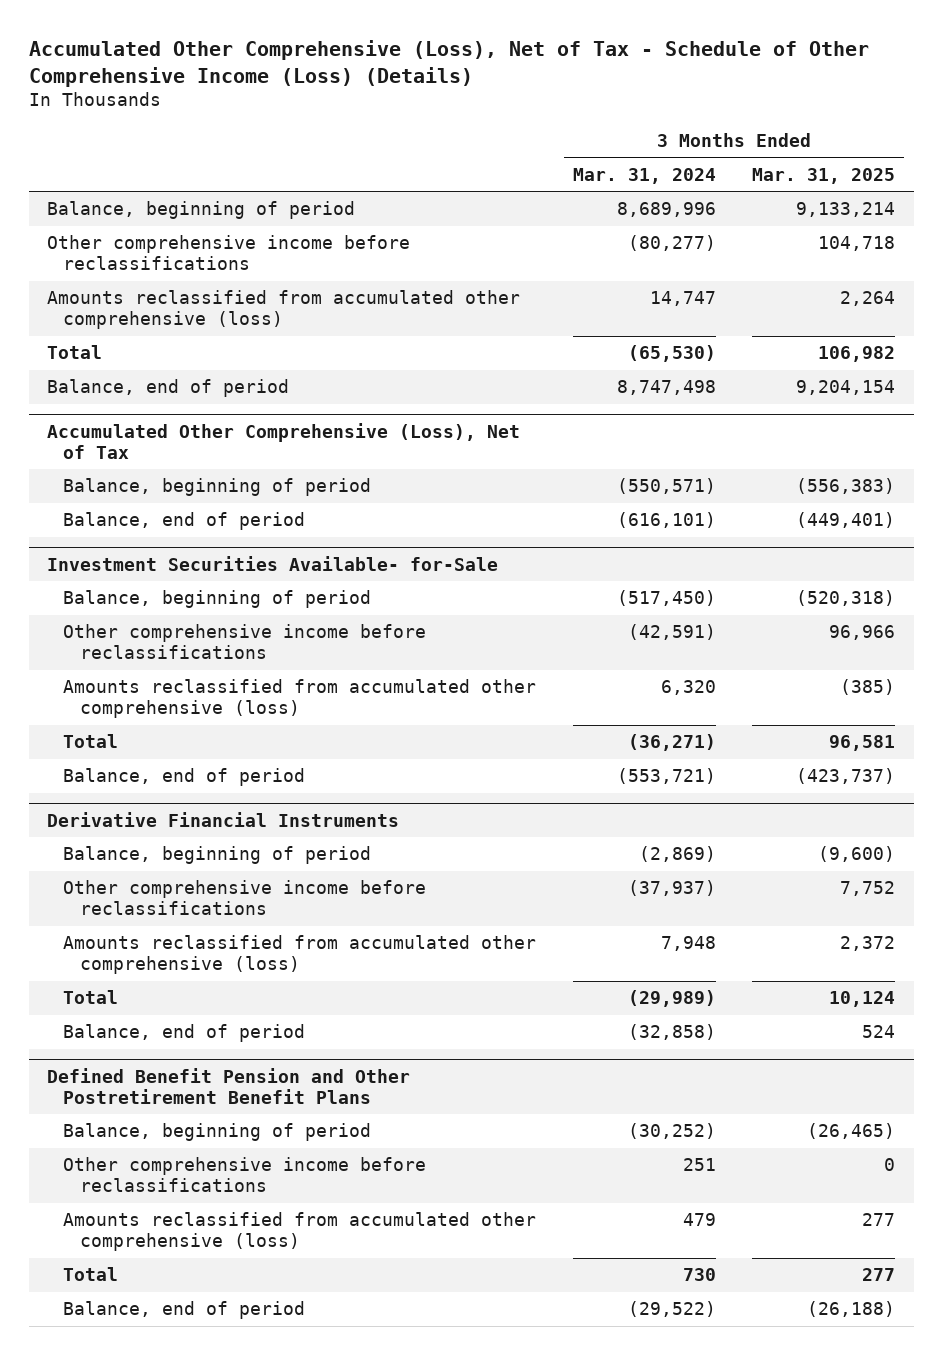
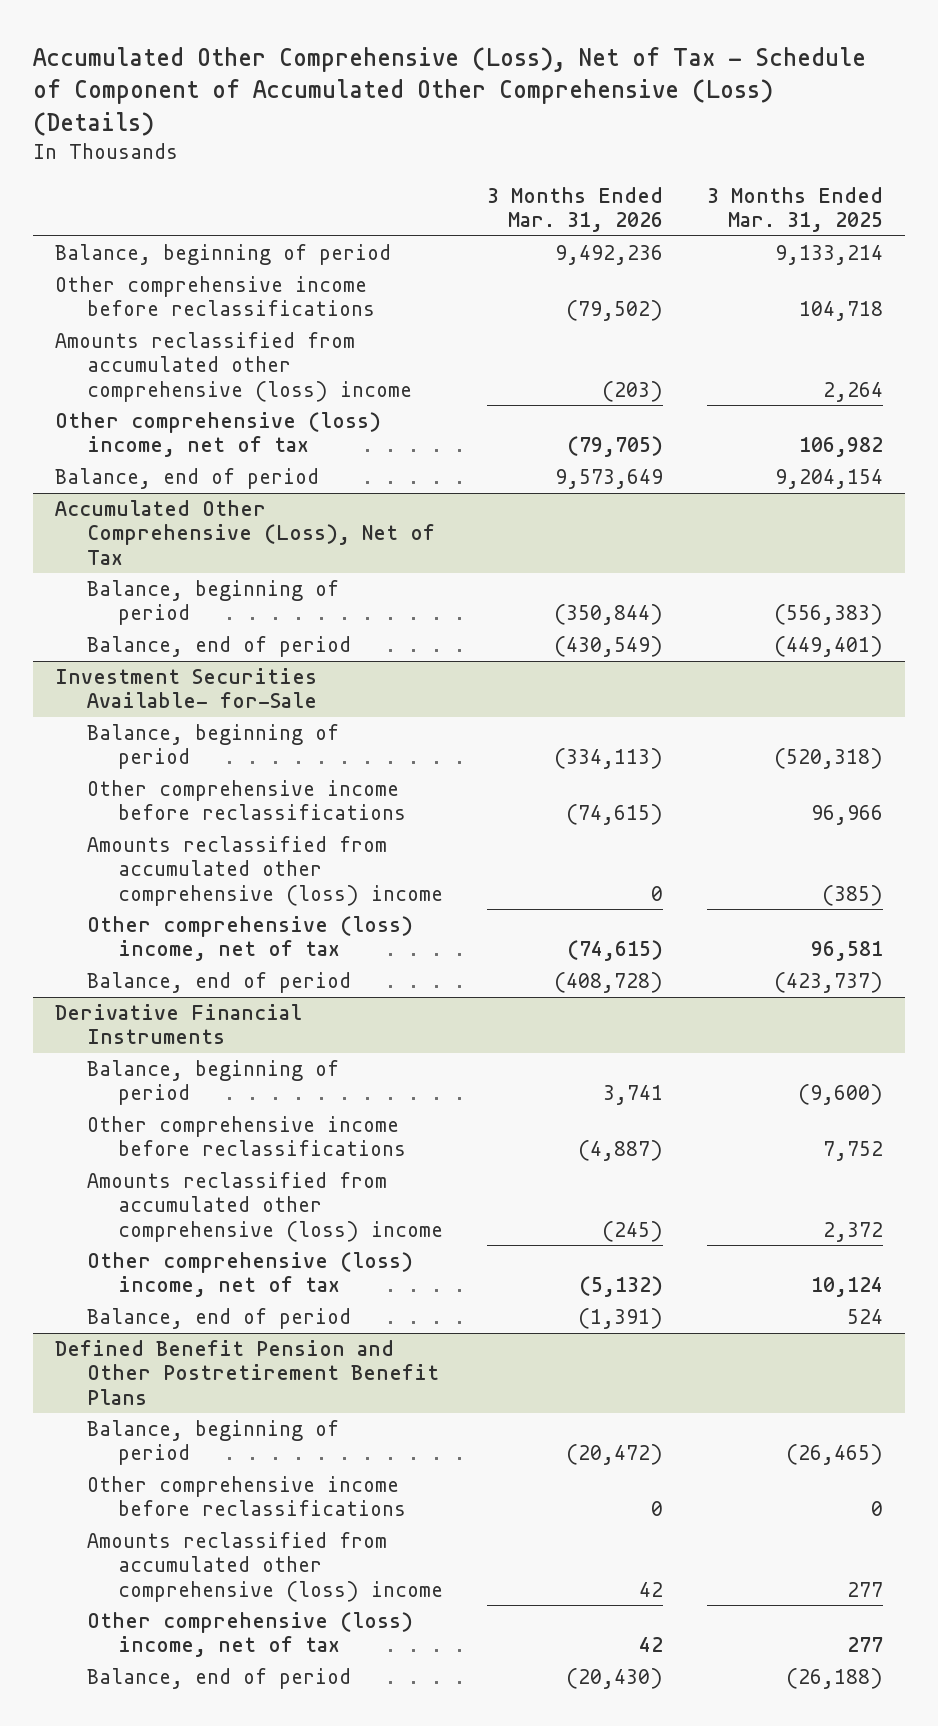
[28,39,869,87] Accumulated Other Comprehensive (Loss), Net of Tax - Schedule of Other Comprehensive Income (Loss) (Details) -> [33,46,867,136] Accumulated Other Comprehensive (Loss), Net of Tax - Schedule of Component of Accumulated Other Comprehensive (Loss) (Details)
[572,167,716,184] Mar. 31, 2024 -> none
none -> [487,186,664,233] 3 Months Ended Mar. 31, 2026
[47,290,521,330] Amounts reclassified from accumulated other comprehensive (loss) -> [55,332,412,402] Amounts reclassified from accumulated other comprehensive (loss) income
[47,345,103,360] Total -> [55,412,382,458] Other comprehensive (loss) income, net of tax
[63,679,537,719] Amounts reclassified from accumulated other comprehensive (loss) -> [86,836,444,906] Amounts reclassified from accumulated other comprehensive (loss) income
[63,734,119,749] Total -> [86,916,413,962] Other comprehensive (loss) income, net of tax
[63,935,537,975] Amounts reclassified from accumulated other comprehensive (loss) -> [86,1172,444,1242] Amounts reclassified from accumulated other comprehensive (loss) income
[63,990,119,1005] Total -> [86,1252,413,1298] Other comprehensive (loss) income, net of tax
[63,1212,537,1252] Amounts reclassified from accumulated other comprehensive (loss) -> [86,1532,444,1602] Amounts reclassified from accumulated other comprehensive (loss) income
[63,1267,119,1282] Total -> [86,1612,413,1658] Other comprehensive (loss) income, net of tax

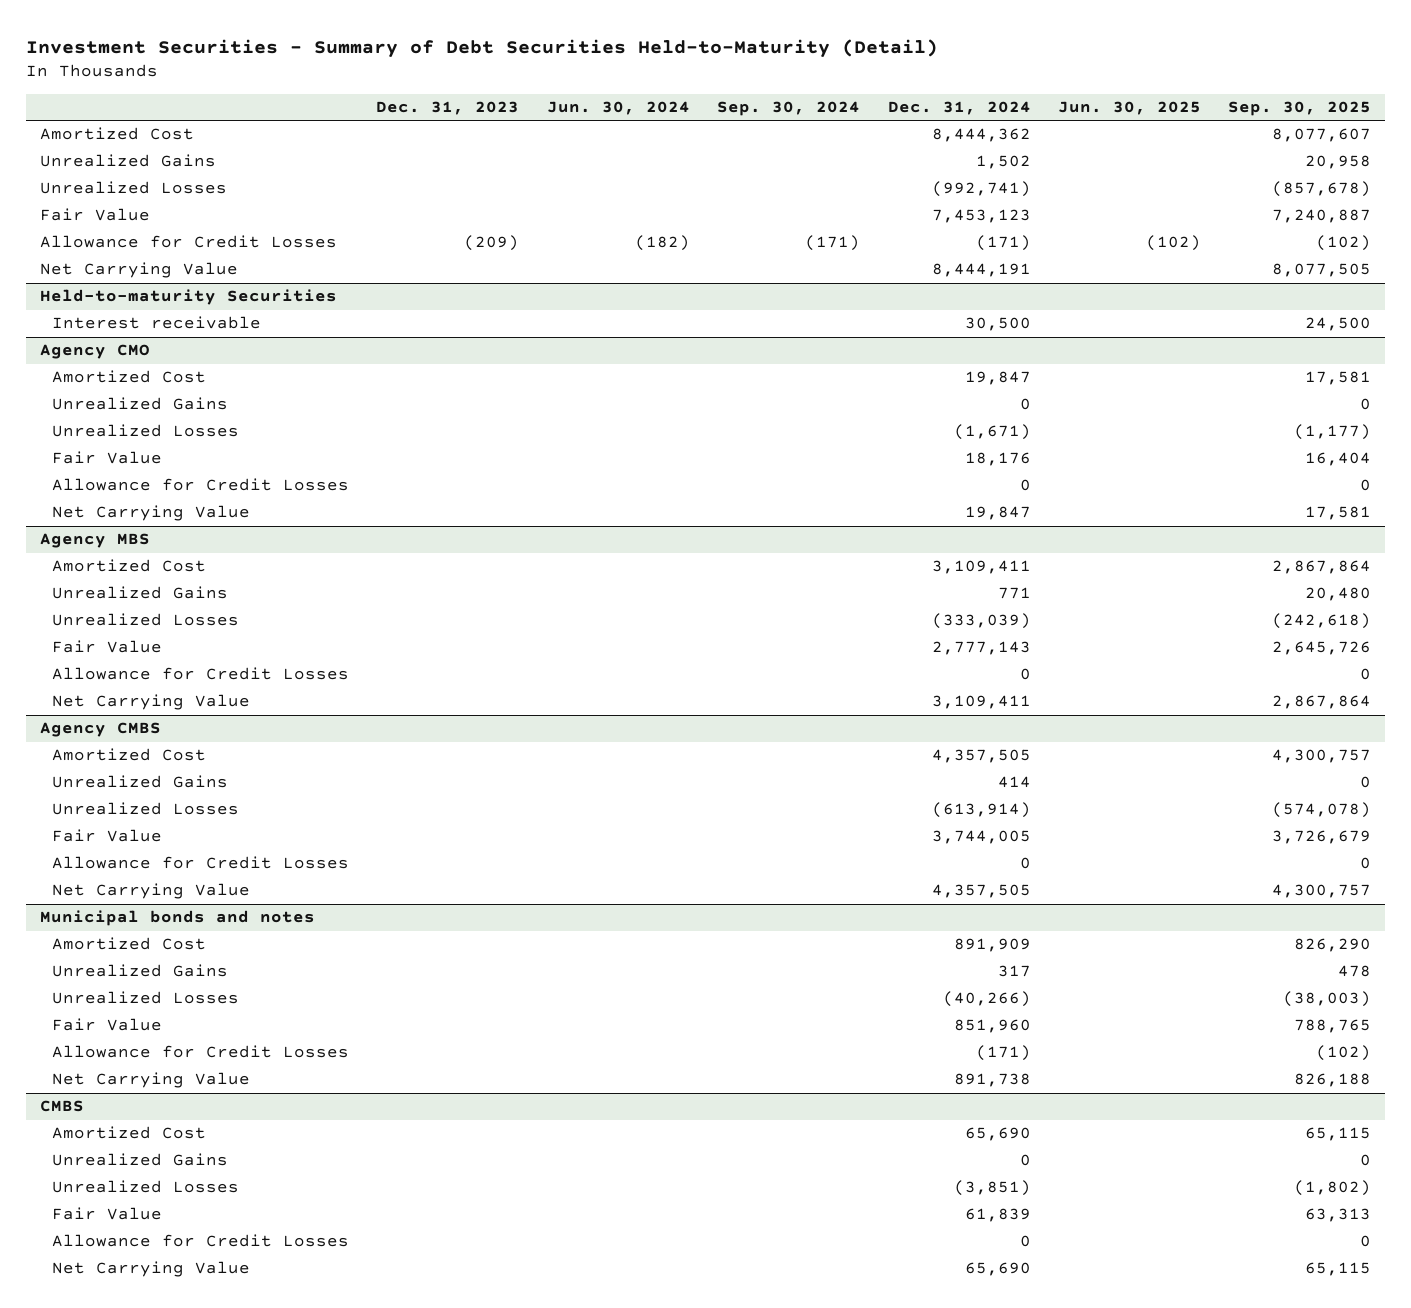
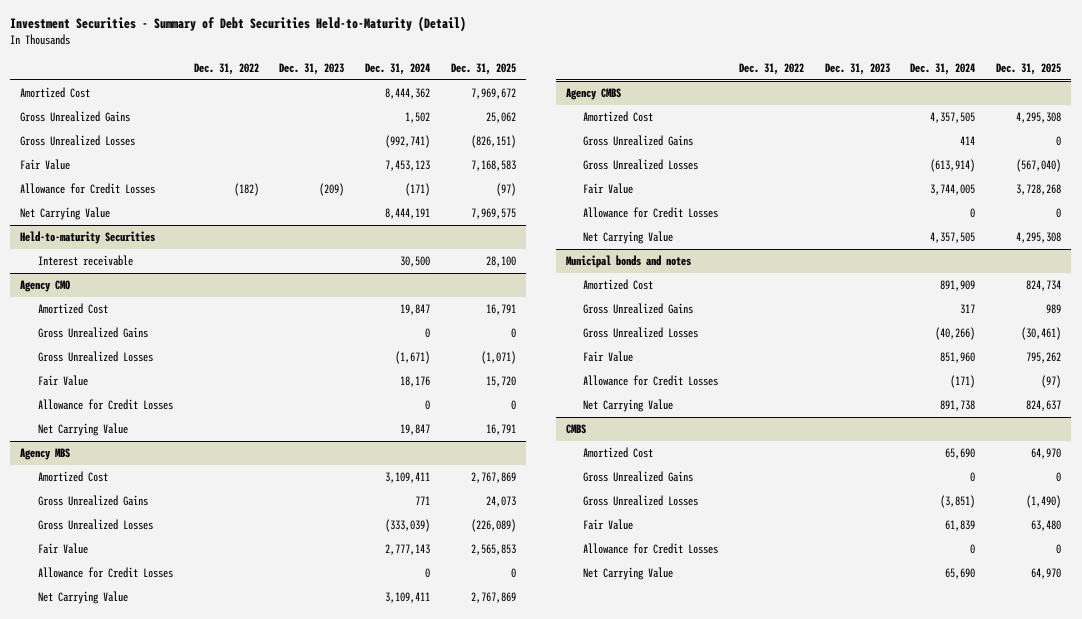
[546,101,690,116] Jun. 30, 2024 -> none
[717,101,861,117] Sep. 30, 2024 -> none
[1058,101,1202,116] Jun. 30, 2025 -> none
[1228,101,1372,117] Sep. 30, 2025 -> none
none -> [193,63,259,76] Dec. 31, 2022
none -> [450,63,516,76] Dec. 31, 2025
[39,154,216,168] Unrealized Gains -> [20,111,131,123] Gross Unrealized Gains
[39,181,227,195] Unrealized Losses -> [20,135,136,147] Gross Unrealized Losses
[52,397,229,411] Unrealized Gains -> [37,327,148,339] Gross Unrealized Gains
[52,424,240,438] Unrealized Losses -> [37,351,153,363] Gross Unrealized Losses
[52,586,229,600] Unrealized Gains -> [37,495,148,507] Gross Unrealized Gains
[52,613,240,627] Unrealized Losses -> [37,519,153,531] Gross Unrealized Losses
[52,775,229,789] Unrealized Gains -> [583,135,694,147] Gross Unrealized Gains
[52,802,240,816] Unrealized Losses -> [583,159,699,171] Gross Unrealized Losses
[52,964,229,978] Unrealized Gains -> [583,303,694,315] Gross Unrealized Gains
[52,991,240,1005] Unrealized Losses -> [583,327,699,339] Gross Unrealized Losses
[52,1153,229,1167] Unrealized Gains -> [583,471,694,483] Gross Unrealized Gains
[52,1180,240,1194] Unrealized Losses -> [583,495,699,507] Gross Unrealized Losses

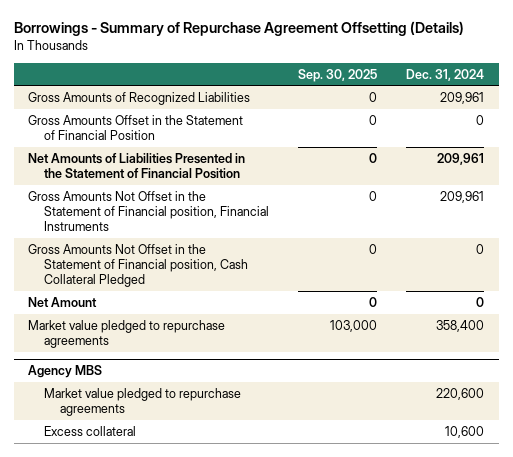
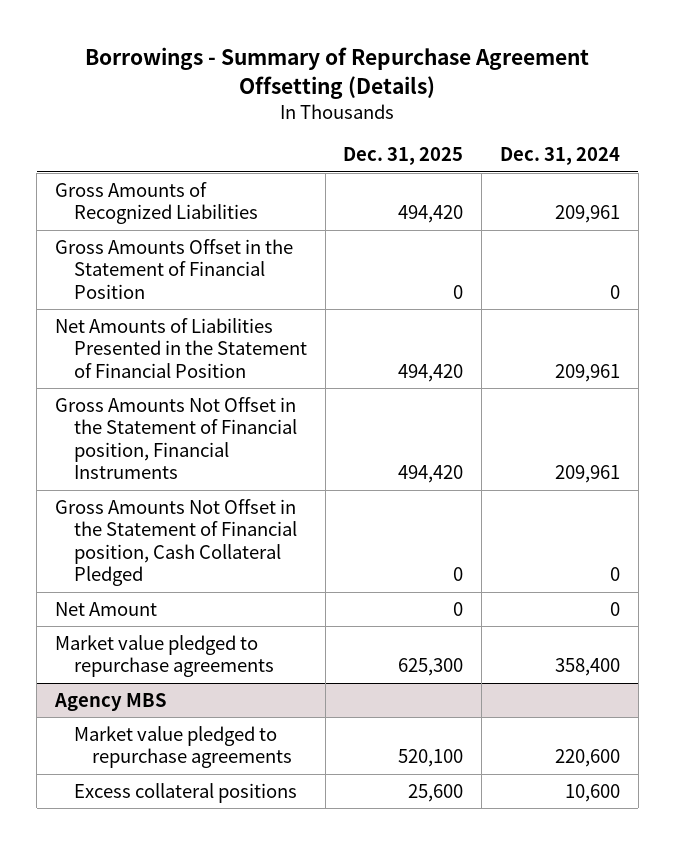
[298,68,378,82] Sep. 30, 2025 -> none
none -> [343,147,464,166] Dec. 31, 2025
[43,425,136,436] Excess collateral -> [73,782,297,803] Excess collateral positions

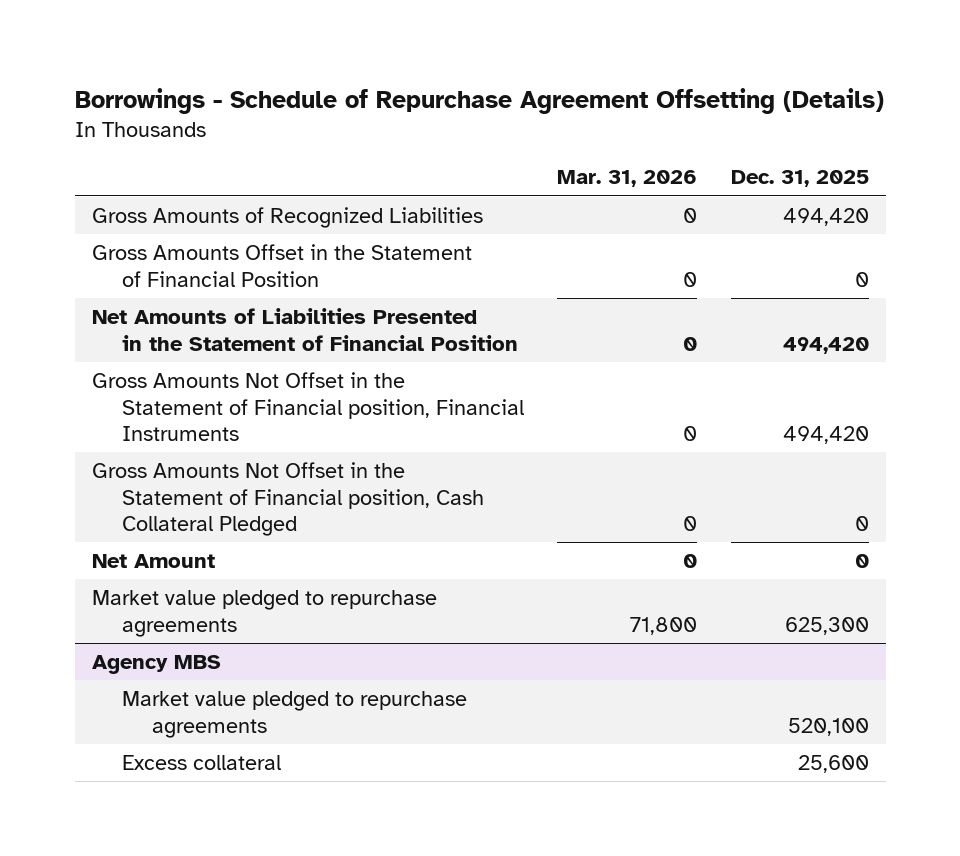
[85,47,590,99] Borrowings - Summary of Repurchase Agreement Offsetting (Details) -> [74,88,884,115] Borrowings - Schedule of Repurchase Agreement Offsetting (Details)
[499,147,620,166] Dec. 31, 2024 -> none
none -> [557,170,698,188] Mar. 31, 2026
[73,782,297,803] Excess collateral positions -> [121,754,281,770] Excess collateral

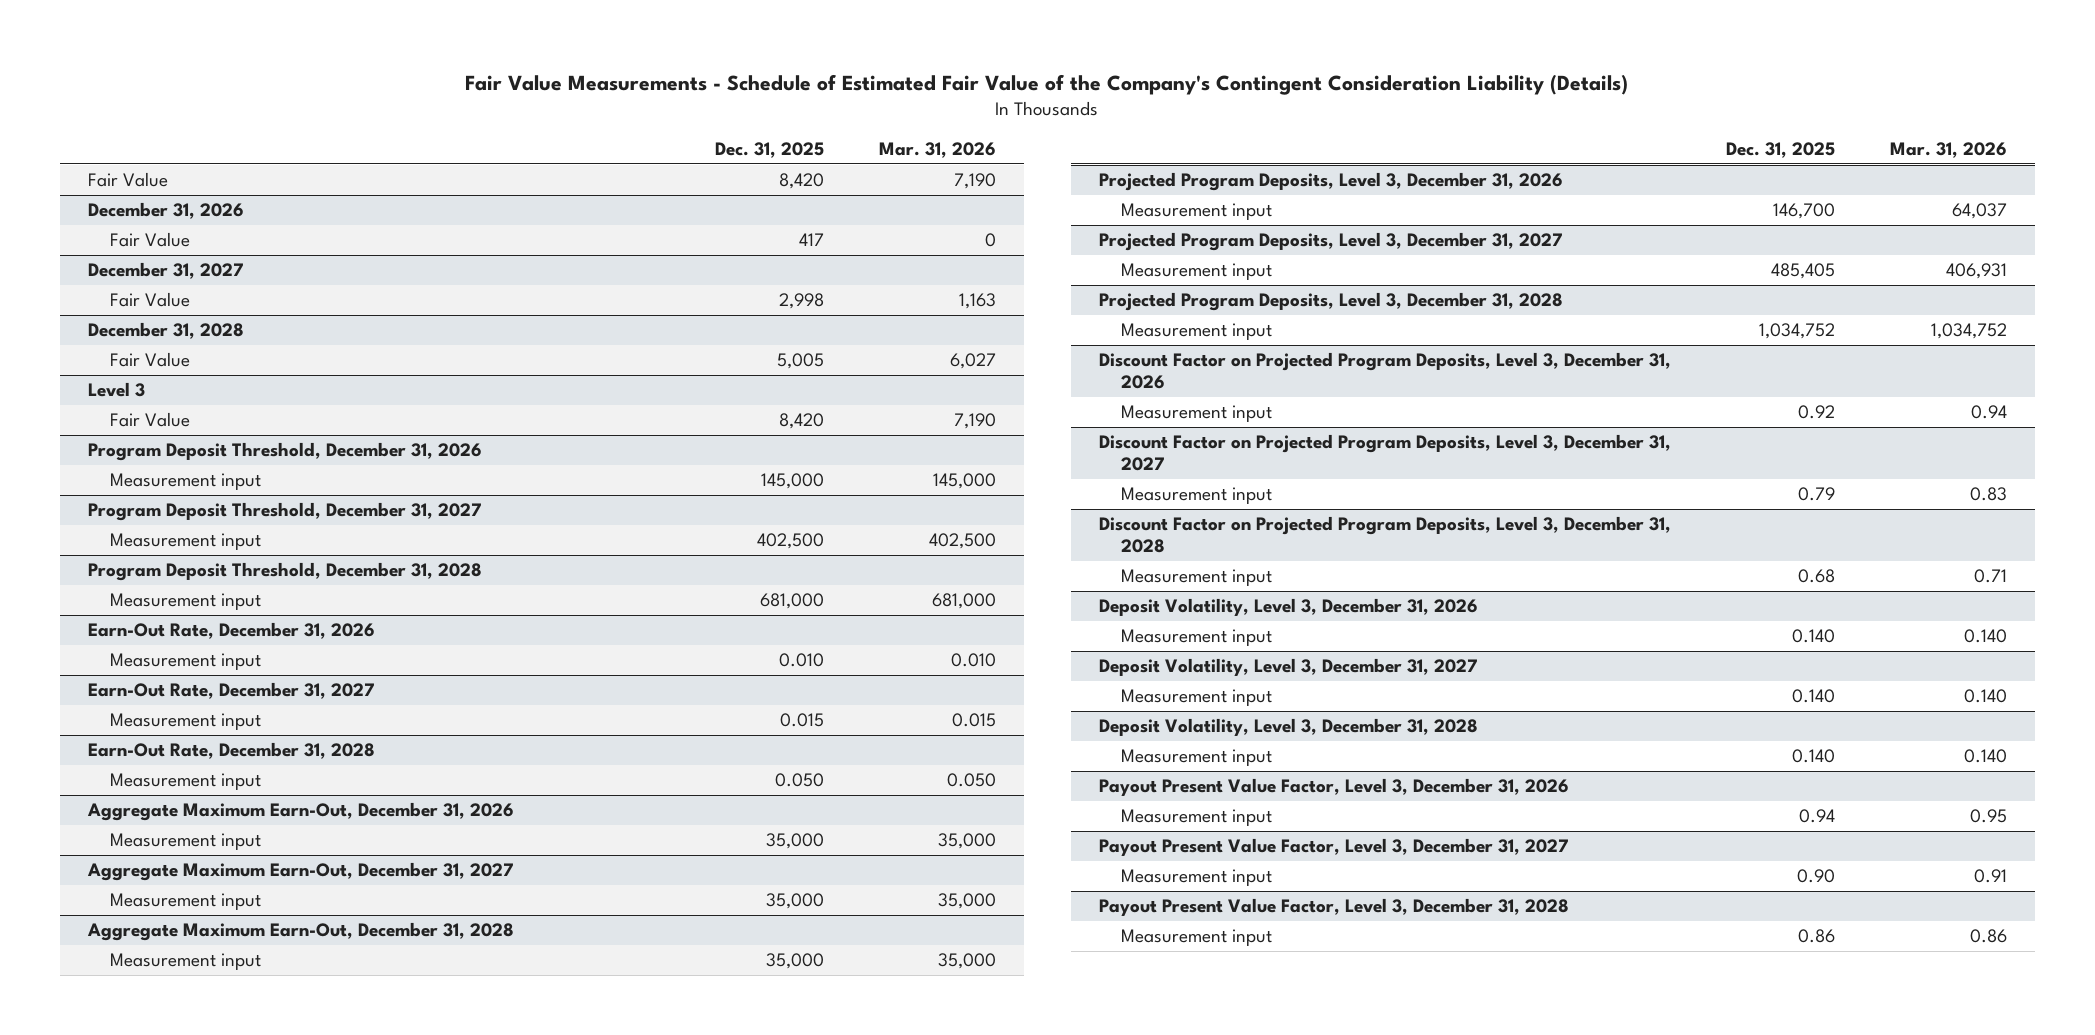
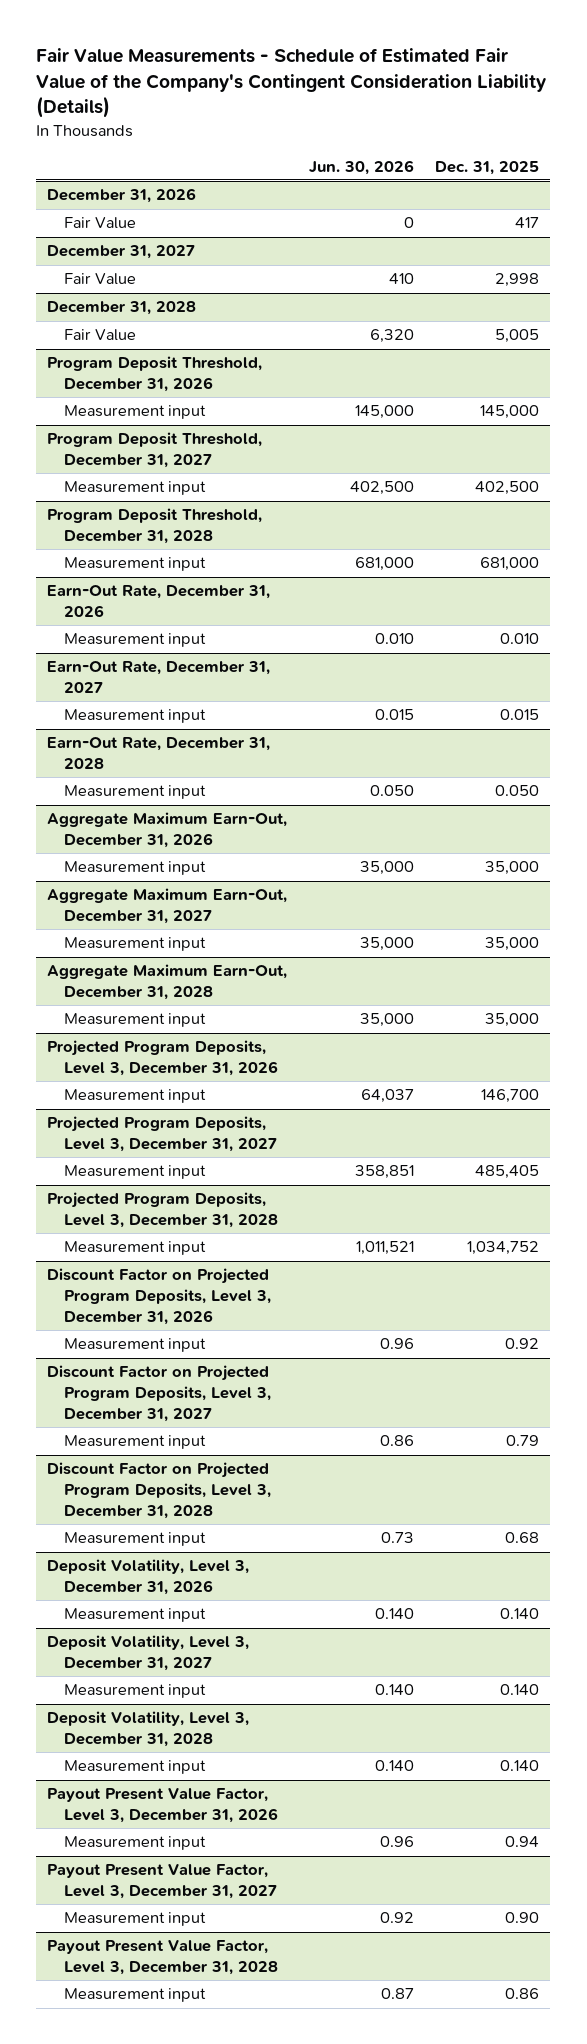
[879,142,997,159] Mar. 31, 2026 -> none
none -> [308,159,414,175] Jun. 30, 2026
[87,172,168,188] Fair Value -> none
[87,382,145,398] Level 3 -> none
[109,412,190,428] Fair Value -> none

